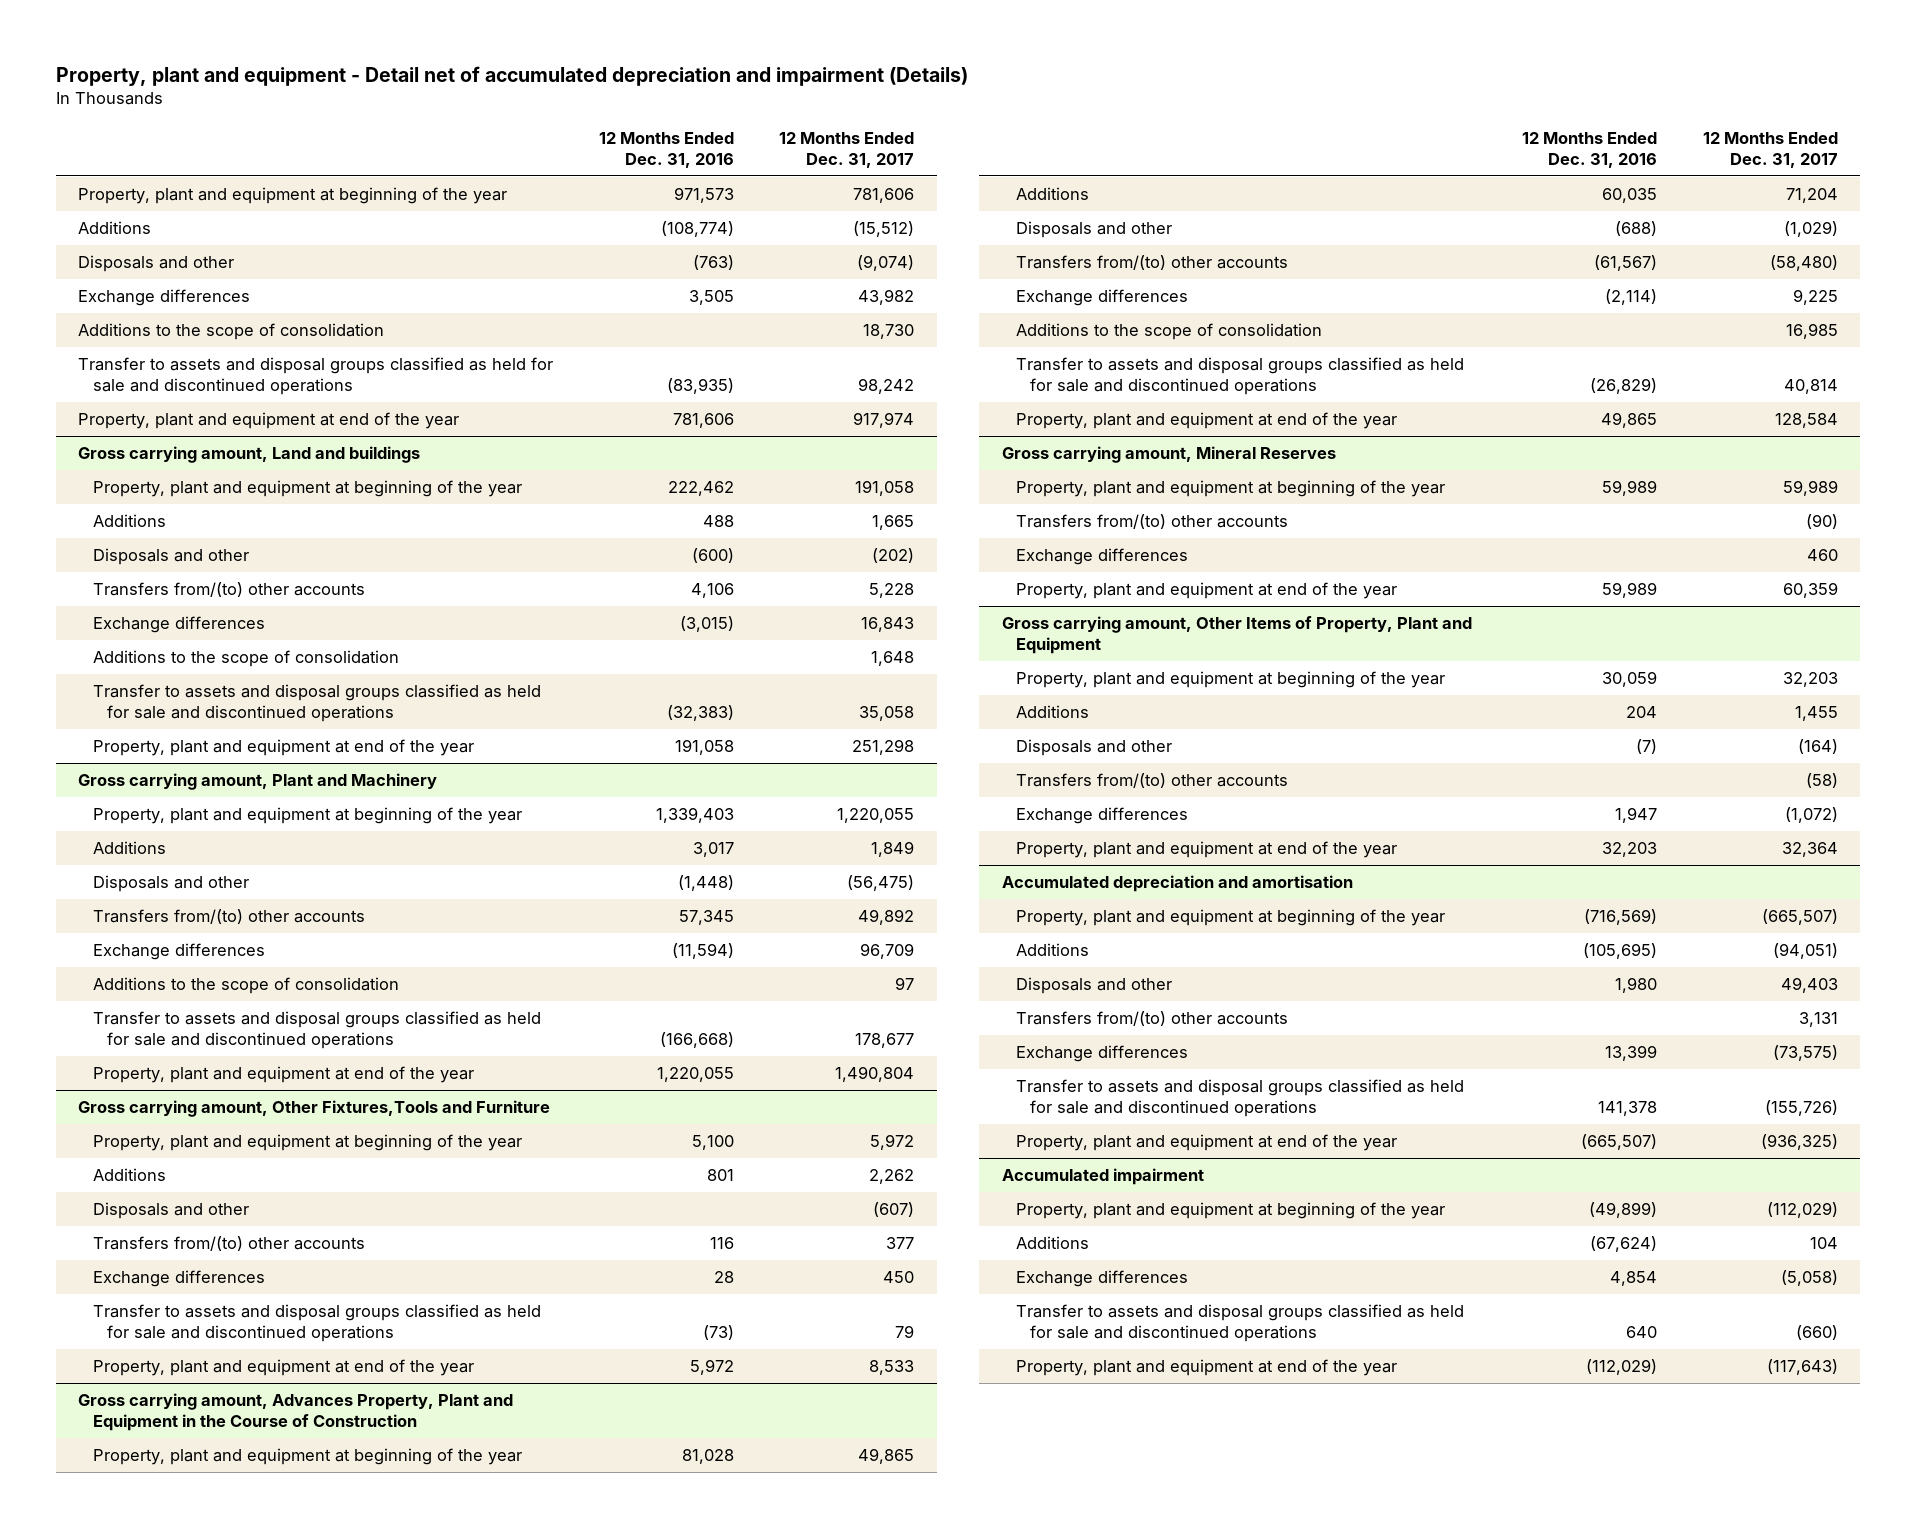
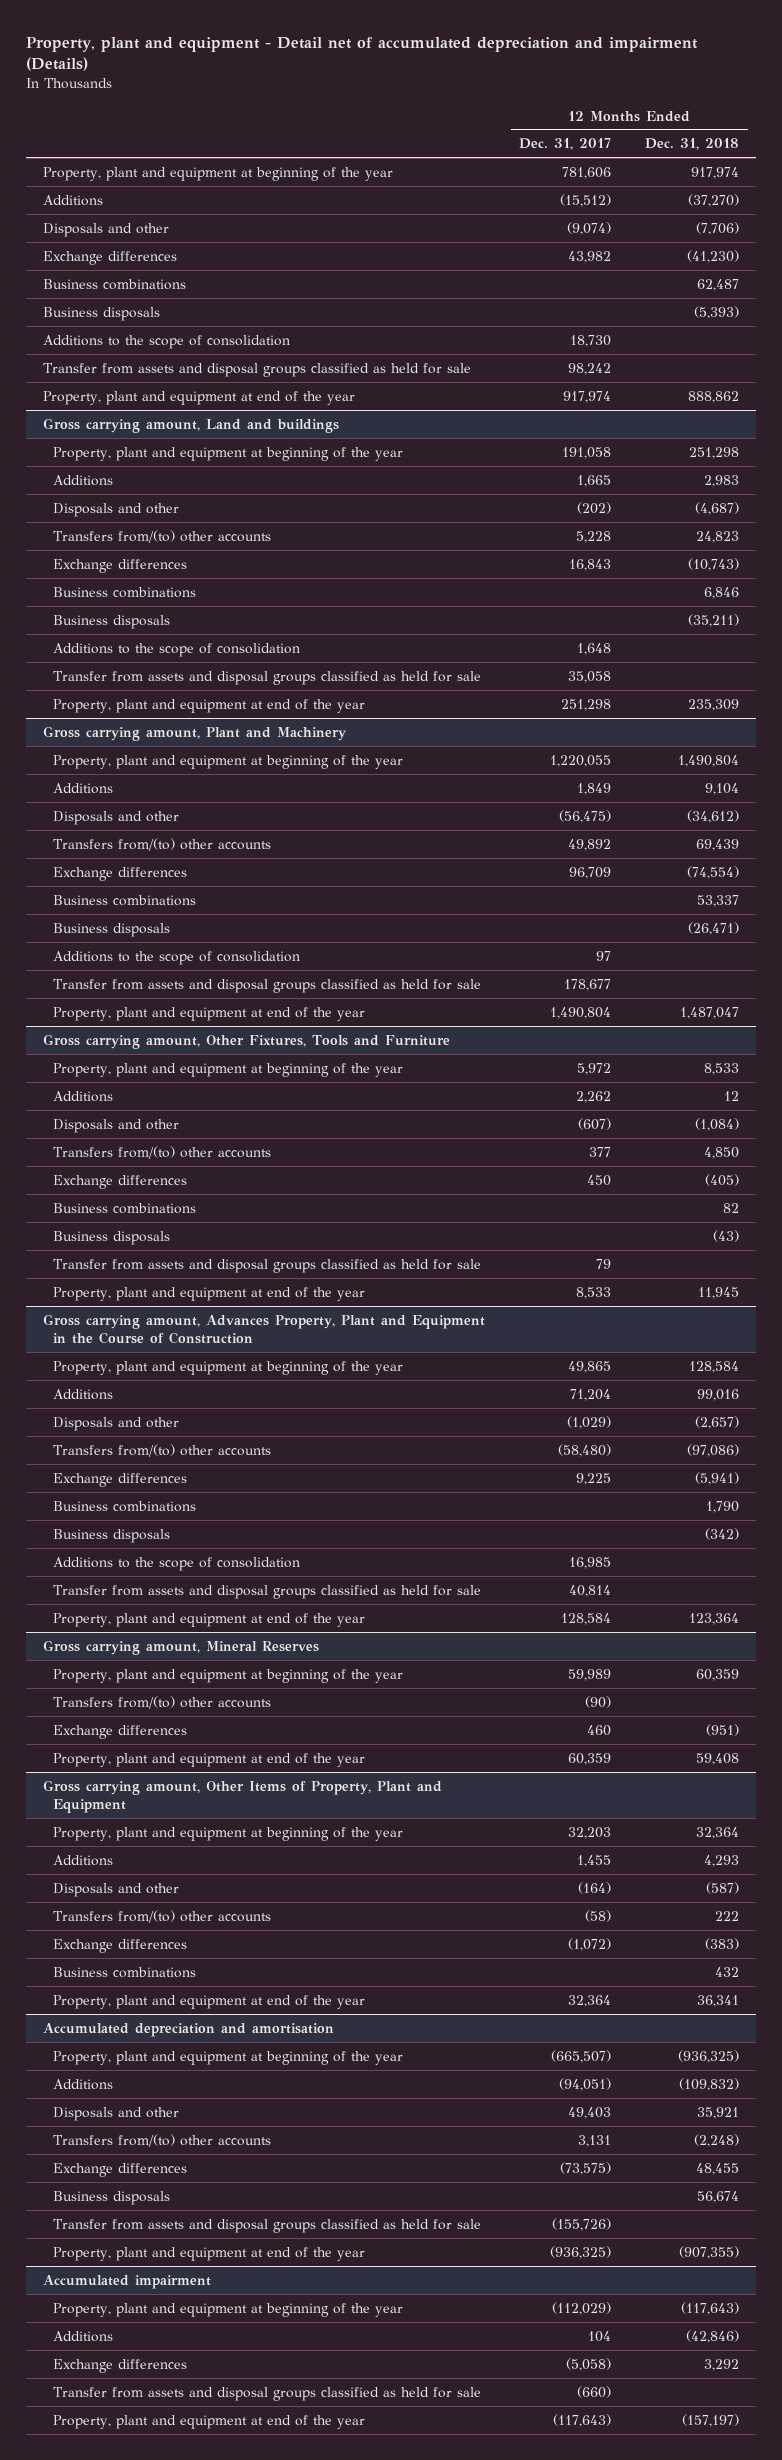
[598,131,734,169] 12 Months Ended Dec. 31, 2016 -> none
none -> [645,138,740,151] Dec. 31, 2018
none -> [43,278,187,290] Business combinations
none -> [43,306,161,321] Business disposals
[78,356,554,396] Transfer to assets and disposal groups classified as held for sale and discontinued operations -> [43,362,472,377] Transfer from assets and disposal groups classified as held for sale
none -> [53,586,197,598] Business combinations
none -> [53,614,171,629] Business disposals
[92,683,541,723] Transfer to assets and disposal groups classified as held for sale and discontinued operations -> [53,670,482,685] Transfer from assets and disposal groups classified as held for sale
none -> [53,894,197,906] Business combinations
none -> [53,922,171,937] Business disposals
[92,1010,541,1050] Transfer to assets and disposal groups classified as held for sale and discontinued operations -> [53,978,482,993] Transfer from assets and disposal groups classified as held for sale
[78,1099,551,1117] Gross carrying amount, Other Fixtures,Tools and Furniture -> [43,1033,451,1049] Gross carrying amount, Other Fixtures, Tools and Furniture
none -> [53,1202,197,1214] Business combinations
none -> [53,1230,171,1245] Business disposals
[92,1303,541,1343] Transfer to assets and disposal groups classified as held for sale and discontinued operations -> [53,1258,482,1273] Transfer from assets and disposal groups classified as held for sale
none -> [53,1500,197,1512] Business combinations
none -> [53,1528,171,1543] Business disposals
[1016,356,1465,396] Transfer to assets and disposal groups classified as held for sale and discontinued operations -> [53,1584,482,1599] Transfer from assets and disposal groups classified as held for sale
none -> [53,1966,197,1978] Business combinations
none -> [53,2190,171,2205] Business disposals
[1016,1078,1465,1118] Transfer to assets and disposal groups classified as held for sale and discontinued operations -> [53,2218,482,2233] Transfer from assets and disposal groups classified as held for sale
[1016,1303,1465,1343] Transfer to assets and disposal groups classified as held for sale and discontinued operations -> [53,2386,482,2401] Transfer from assets and disposal groups classified as held for sale

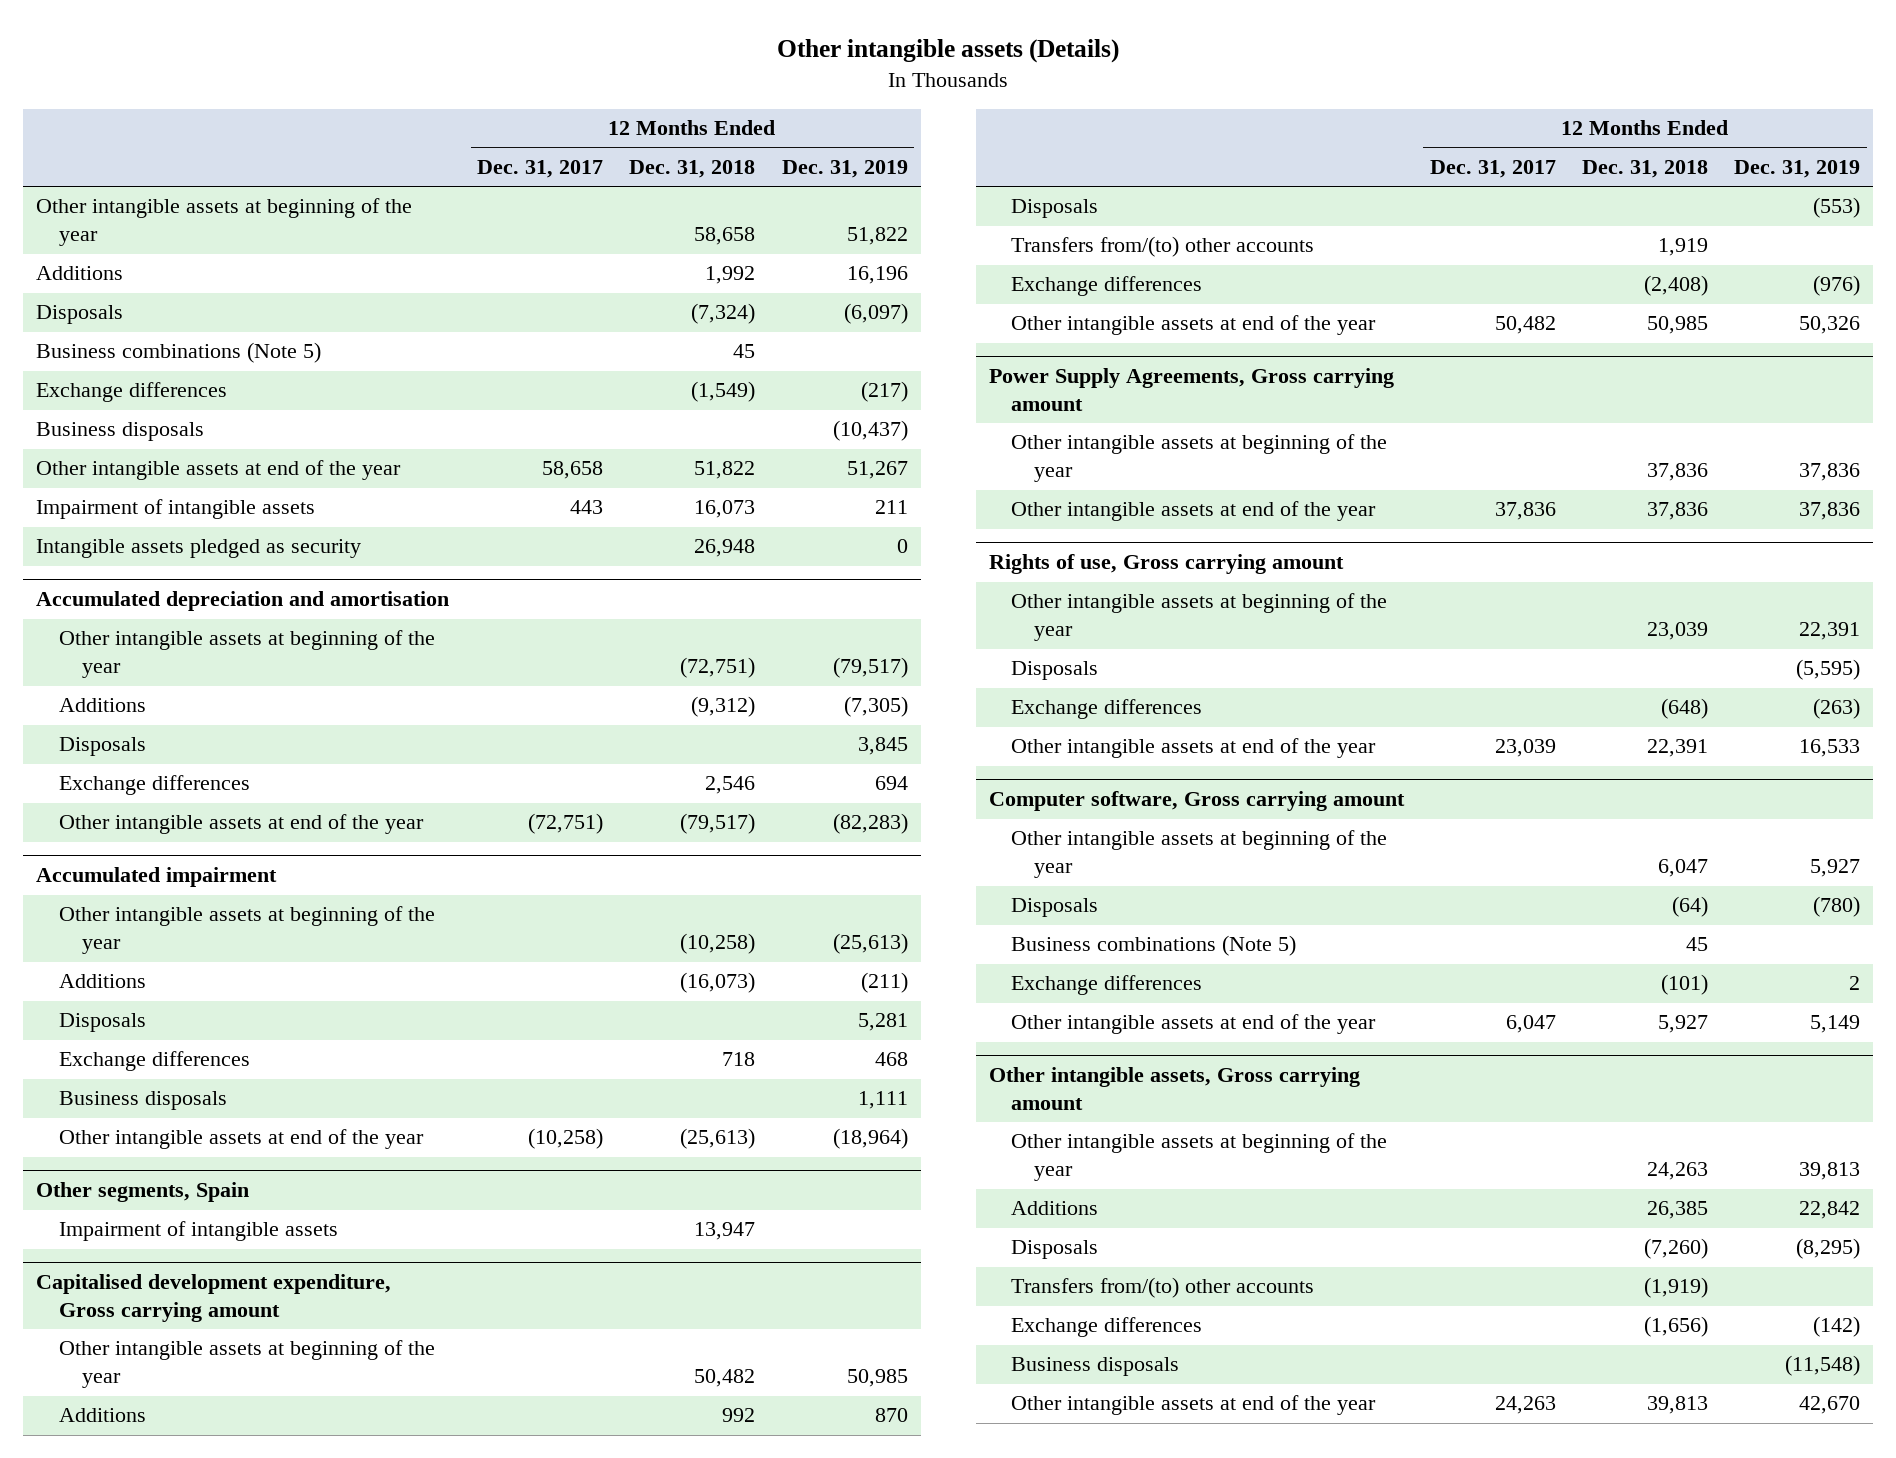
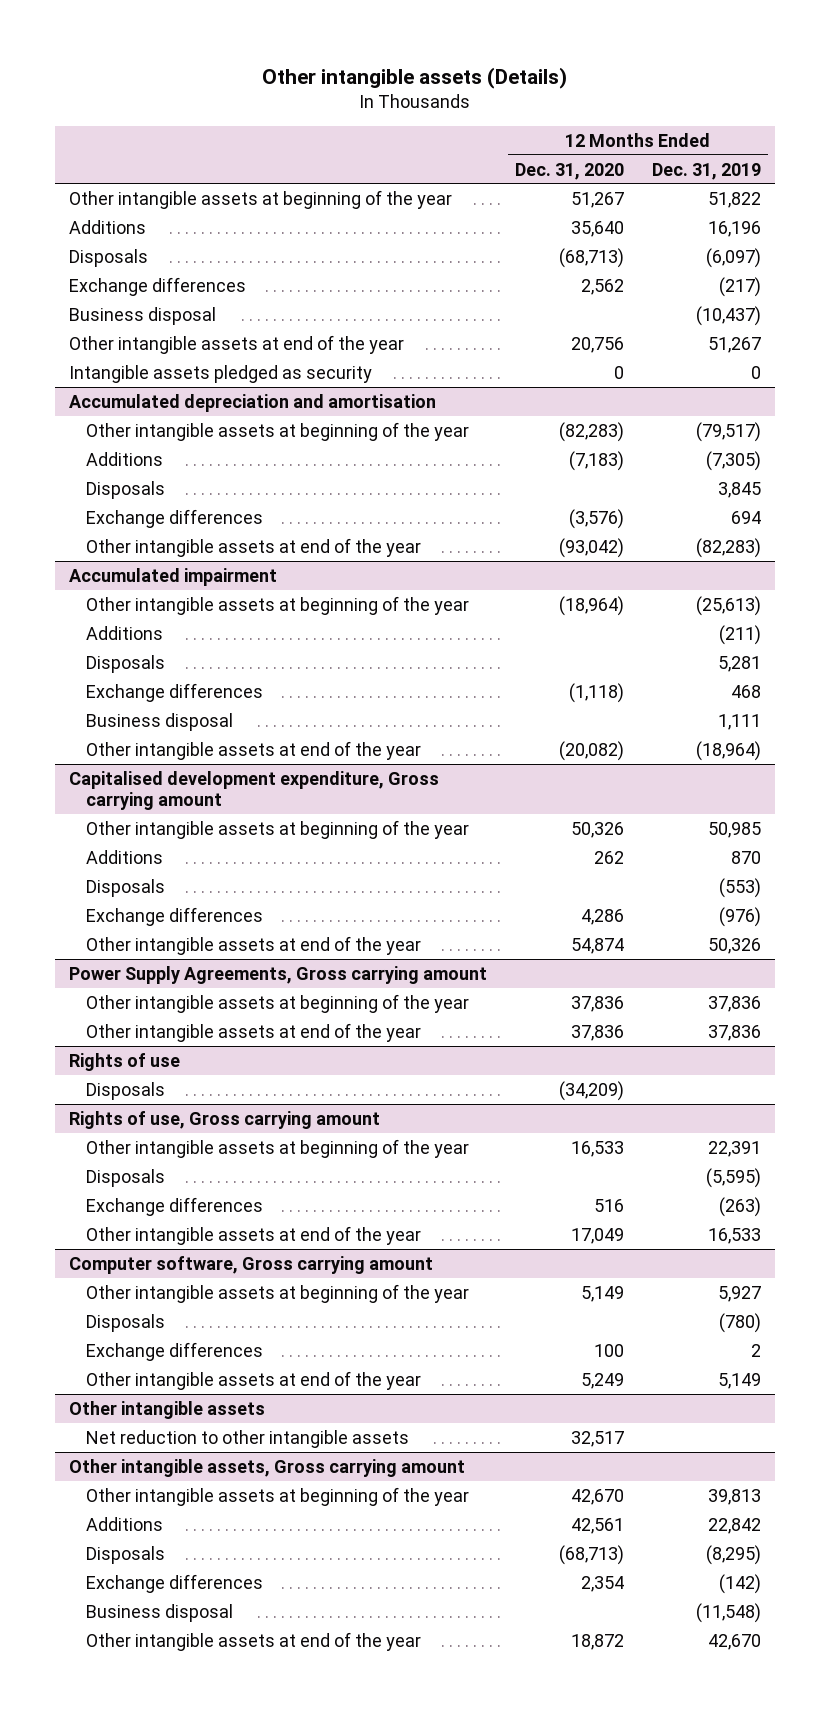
[477,159,604,178] Dec. 31, 2017 -> none
[629,159,756,178] Dec. 31, 2018 -> none
none -> [514,162,624,180] Dec. 31, 2020
[36,342,322,364] Business combinations (Note 5) -> none
[36,422,205,442] Business disposals -> [69,306,217,325] Business disposal
[36,499,316,520] Impairment of intangible assets -> none
[58,1091,227,1111] Business disposals -> [85,712,233,731] Business disposal
[36,1182,250,1203] Other segments, Spain -> none
[58,1221,338,1242] Impairment of intangible assets -> none
[1011,236,1315,258] Transfers from/(to) other accounts -> none
none -> [69,1052,181,1071] Rights of use
none -> [85,1081,165,1100] Disposals
[1011,935,1297,957] Business combinations (Note 5) -> none
none -> [69,1400,266,1419] Other intangible assets
none -> [85,1429,409,1448] Net reduction to other intangible assets
[1011,1277,1315,1299] Transfers from/(to) other accounts -> none
[1011,1357,1180,1377] Business disposals -> [85,1603,233,1622] Business disposal

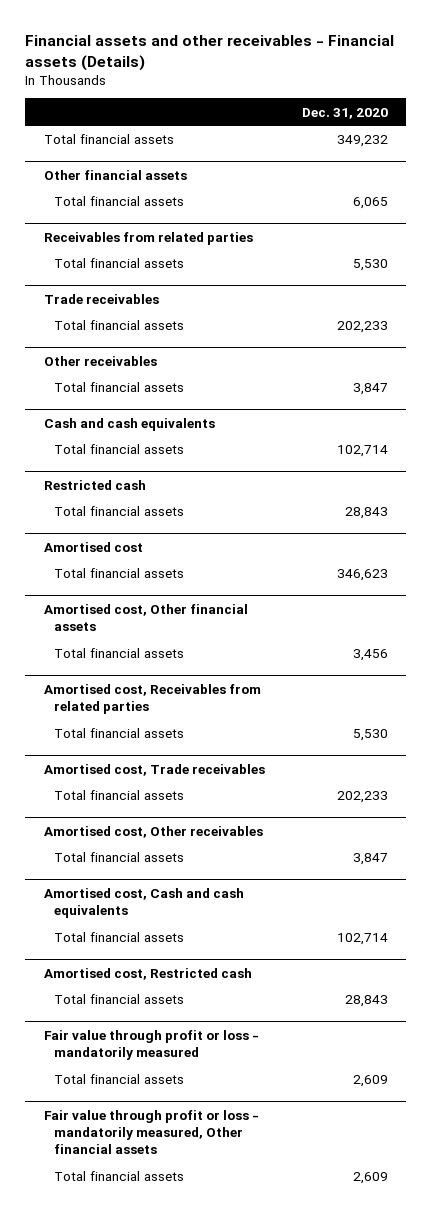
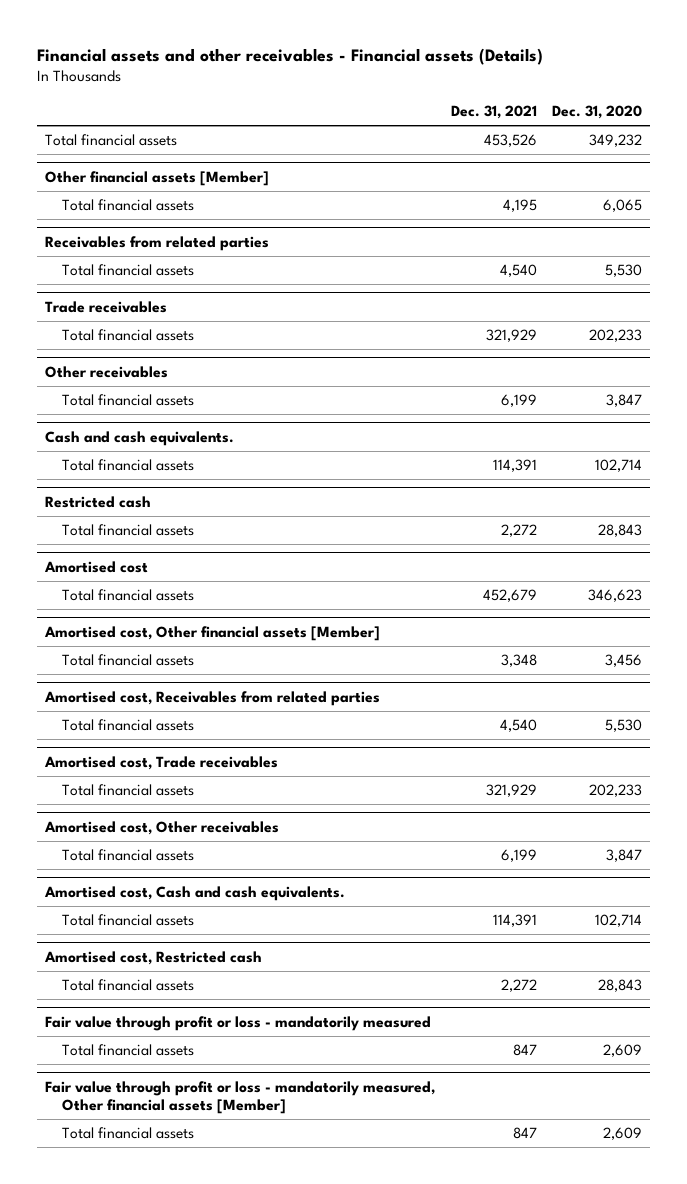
none -> [450,105,537,120] Dec. 31, 2021
[43,169,187,180] Other financial assets -> [44,171,269,187] Other financial assets [Member]
[43,417,215,431] Cash and cash equivalents -> [44,431,234,447] Cash and cash equivalents.
[43,603,248,632] Amortised cost, Other financial assets -> [43,626,380,642] Amortised cost, Other financial assets [Member]
[43,887,244,919] Amortised cost, Cash and cash equivalents -> [43,886,345,902] Amortised cost, Cash and cash equivalents.
[43,1109,259,1155] Fair value through profit or loss - mandatorily measured, Other financial assets -> [44,1081,435,1114] Fair value through profit or loss - mandatorily measured, Other financial assets [Member]

